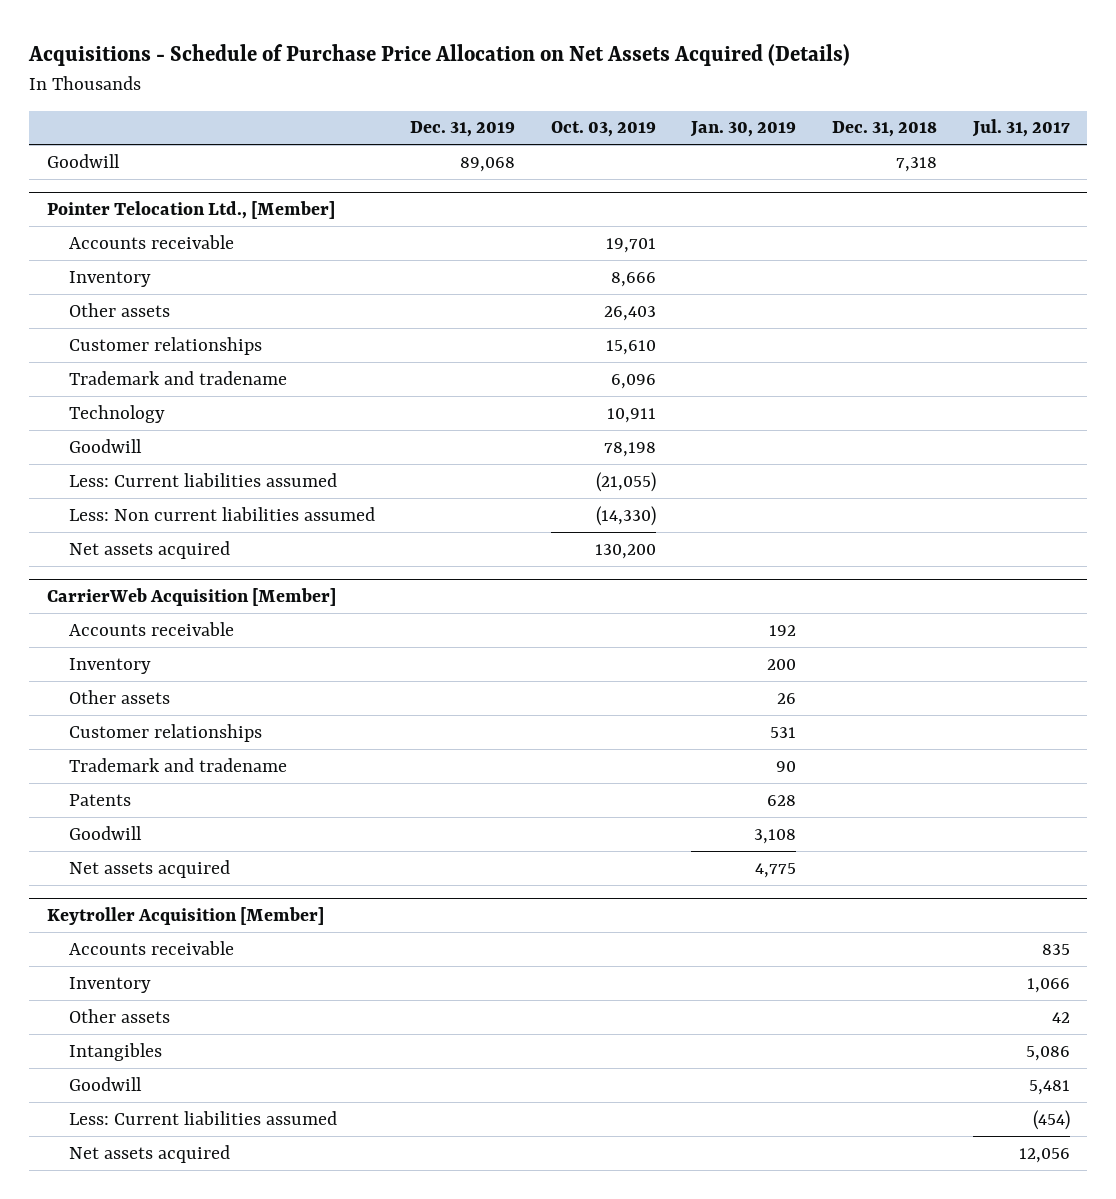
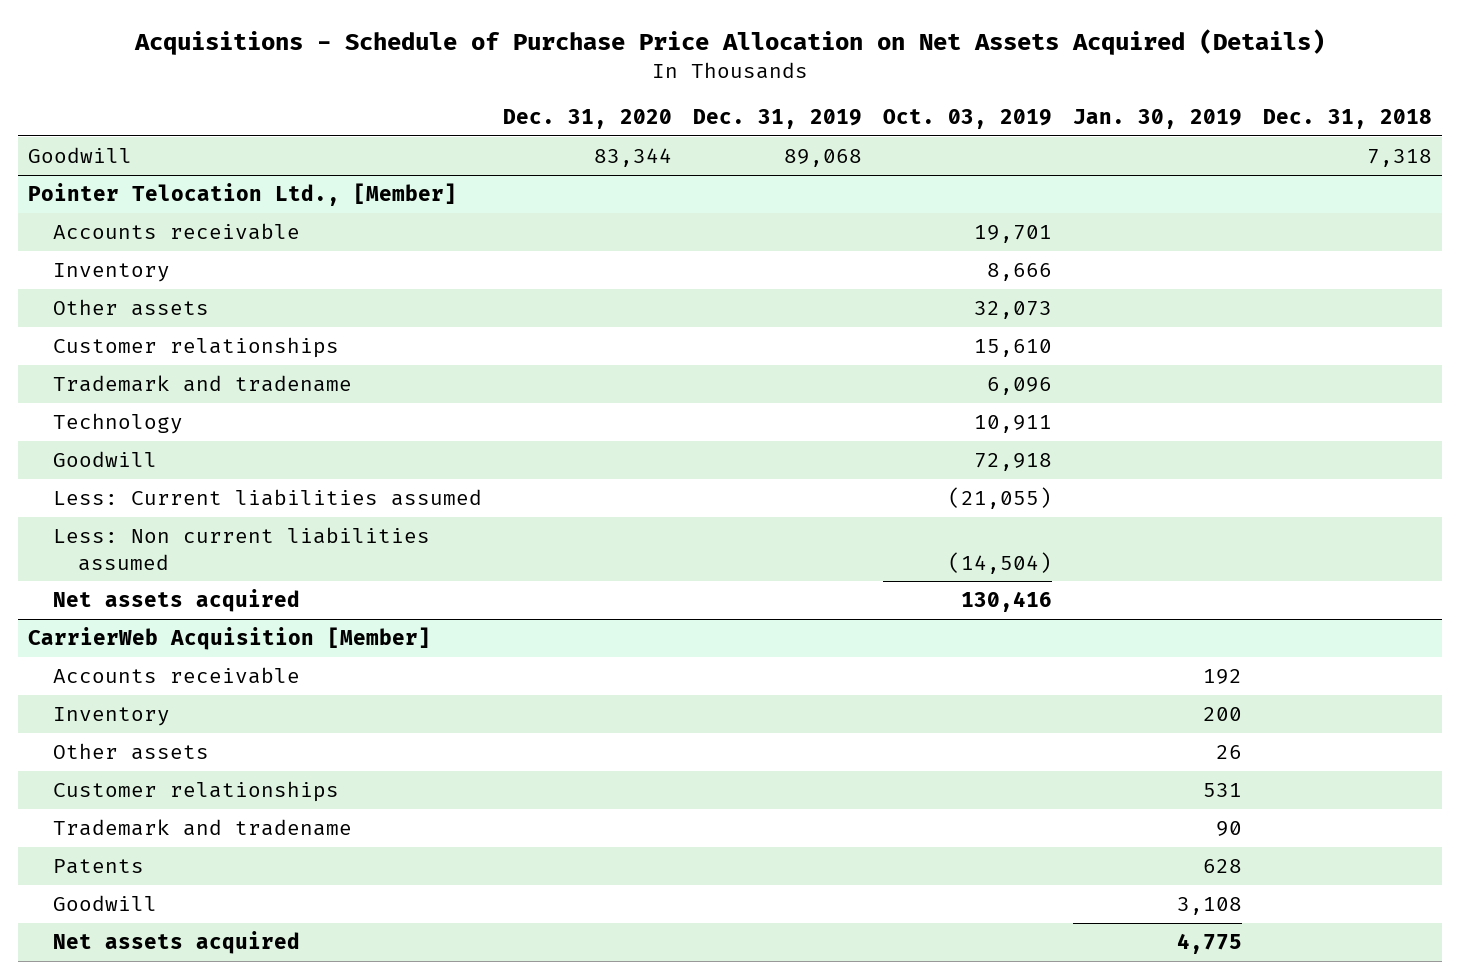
[971,119,1070,138] Jul. 31, 2017 -> none
none -> [503,109,673,130] Dec. 31, 2020
[603,305,656,321] 26,403 -> [973,300,1052,319] 32,073
[603,441,656,457] 78,198 -> [973,452,1052,471] 72,918
[595,505,656,526] (14,330) -> [947,551,1052,574] (14,504)
[594,543,656,559] 130,200 -> [960,590,1052,612] 130,416
[46,907,324,926] Keytroller Acquisition [Member] -> none
[68,940,234,955] Accounts receivable -> none
[68,976,151,993] Inventory -> none
[68,1008,170,1023] Other assets -> none
[68,1042,162,1061] Intangibles -> none
[68,1076,142,1091] Goodwill -> none
[68,1110,337,1125] Less: Current liabilities assumed -> none
[68,1144,230,1163] Net assets acquired -> none

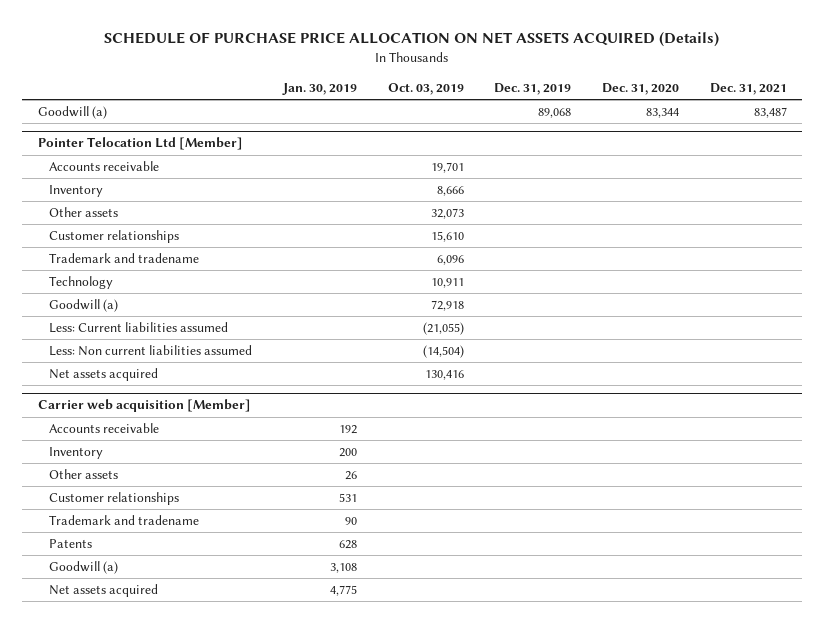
[134,28,1326,55] Acquisitions - Schedule of Purchase Price Allocation on Net Assets Acquired (Details) -> [104,32,720,48] SCHEDULE OF PURCHASE PRICE ALLOCATION ON NET ASSETS ACQUIRED (Details)
[1262,109,1432,130] Dec. 31, 2018 -> none
none -> [709,82,787,95] Dec. 31, 2021
[28,146,133,163] Goodwill -> [37,106,107,120] Goodwill (a)
[28,182,458,206] Pointer Telocation Ltd., [Member] -> [37,137,243,151] Pointer Telocation Ltd [Member]
[53,450,158,467] Goodwill -> [49,299,119,313] Goodwill (a)
[28,626,432,650] CarrierWeb Acquisition [Member] -> [37,399,251,413] Carrier web acquisition [Member]
[53,894,158,911] Goodwill -> [49,561,119,575] Goodwill (a)

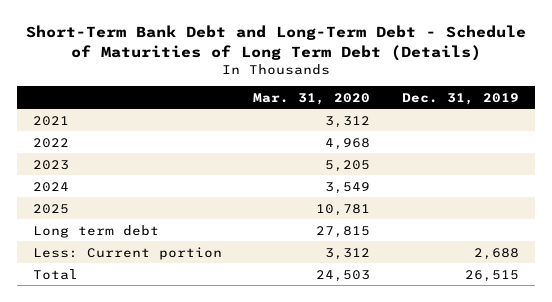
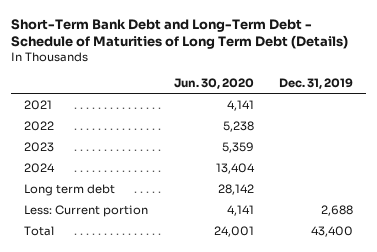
[253,92,371,105] Mar. 31, 2020 -> none
none -> [173,78,254,90] Jun. 30, 2020
[32,203,69,214] 2025 -> none
[464,269,519,282] 26,515 -> [311,225,354,237] 43,400

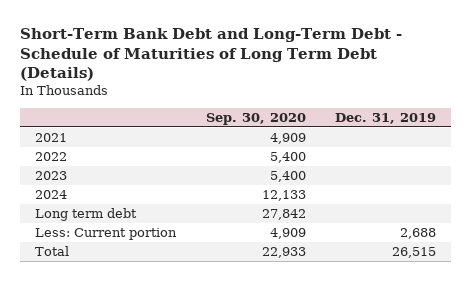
[173,78,254,90] Jun. 30, 2020 -> none
none -> [205,112,306,125] Sep. 30, 2020
[311,225,354,237] 43,400 -> [392,247,437,259] 26,515

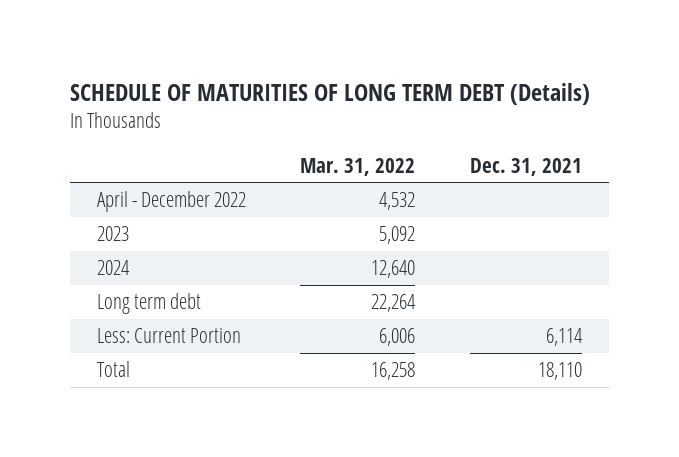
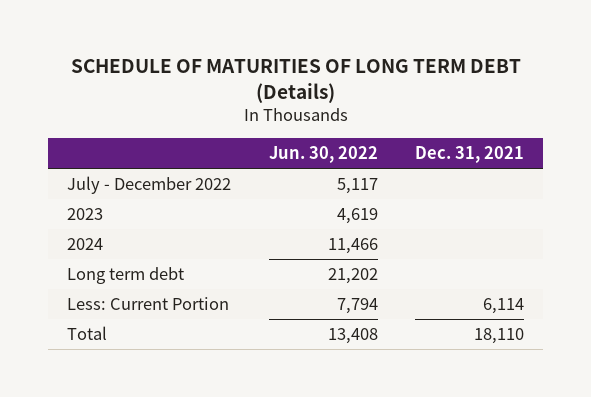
[300,157,416,176] Mar. 31, 2022 -> none
none -> [268,146,378,164] Jun. 30, 2022
[96,191,246,213] April - December 2022 -> [66,176,231,195] July - December 2022

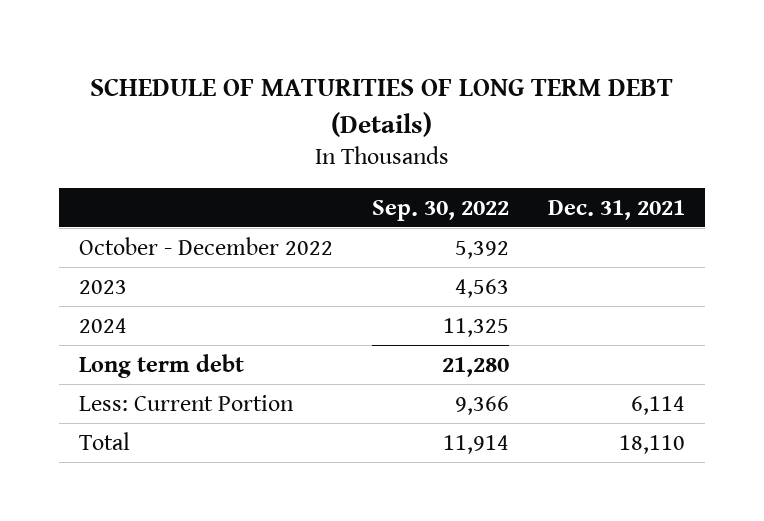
[268,146,378,164] Jun. 30, 2022 -> none
none -> [372,199,510,221] Sep. 30, 2022
[66,176,231,195] July - December 2022 -> [78,236,333,255] October - December 2022

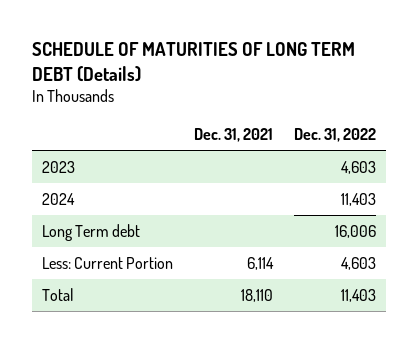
[372,199,510,221] Sep. 30, 2022 -> none
none -> [293,127,376,142] Dec. 31, 2022
[78,236,333,255] October - December 2022 -> none
[78,353,244,378] Long term debt -> [41,223,140,241] Long Term debt

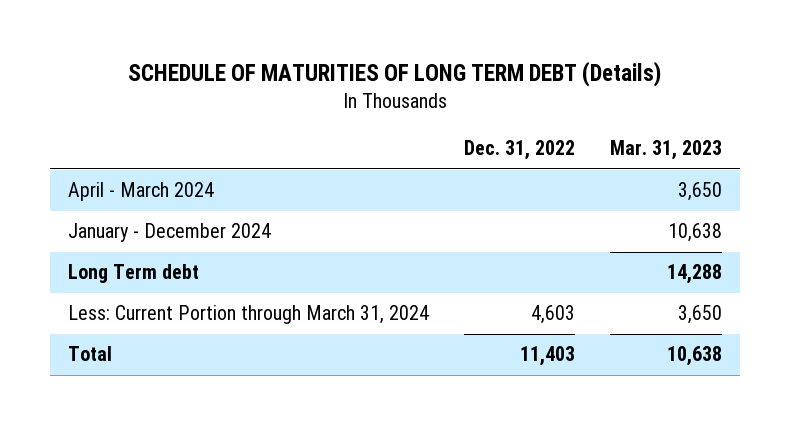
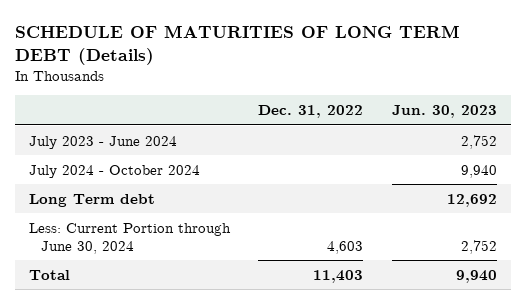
[610,140,723,161] Mar. 31, 2023 -> none
none -> [391,105,497,119] Jun. 30, 2023
[67,182,214,202] April - March 2024 -> [28,135,177,149] July 2023 - June 2024
[67,223,271,243] January - December 2024 -> [28,164,200,178] July 2024 - October 2024
[67,305,429,325] Less: Current Portion through March 31, 2024 -> [28,222,231,254] Less: Current Portion through June 30, 2024

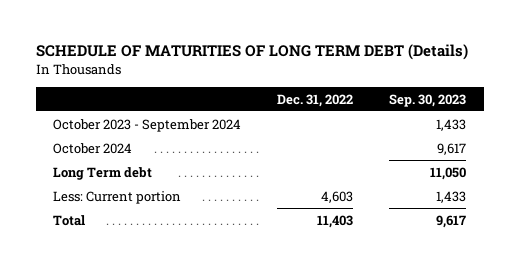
[391,105,497,119] Jun. 30, 2023 -> none
none -> [388,93,466,107] Sep. 30, 2023
[28,135,177,149] July 2023 - June 2024 -> [53,118,242,132] October 2023 - September 2024
[28,164,200,178] July 2024 - October 2024 -> [53,142,133,154] October 2024
[28,222,231,254] Less: Current Portion through June 30, 2024 -> [53,190,182,204] Less: Current portion

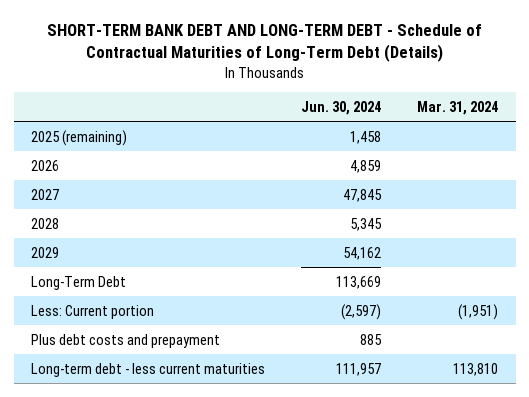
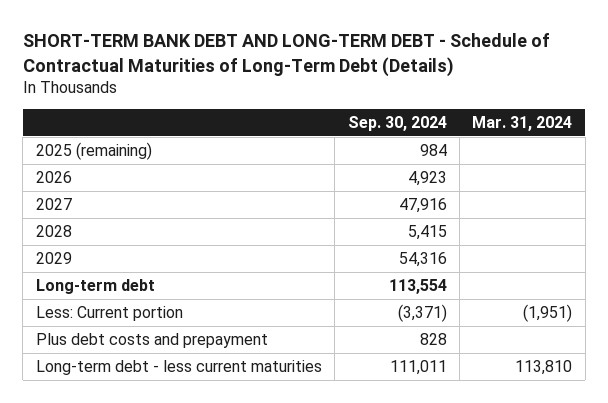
[301,100,382,115] Jun. 30, 2024 -> none
none -> [347,115,447,131] Sep. 30, 2024
[31,275,127,290] Long-Term Debt -> [35,278,155,294] Long-term debt

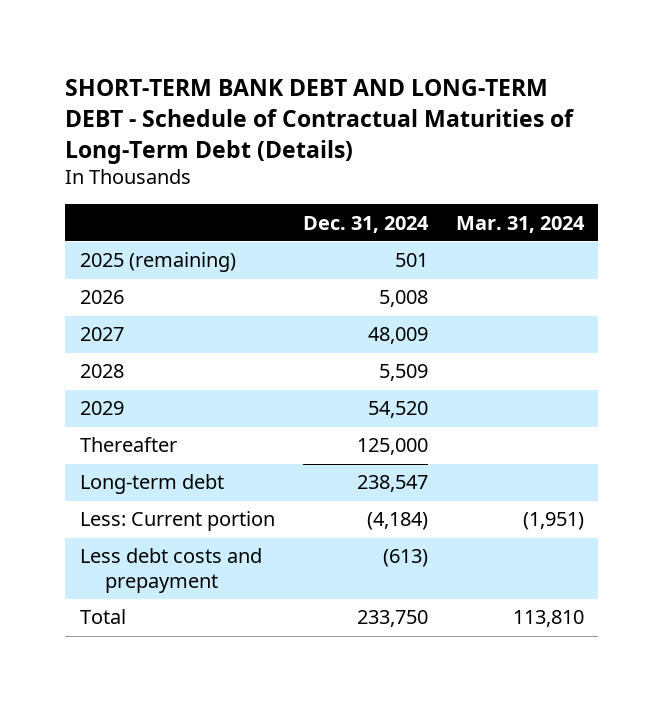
[347,115,447,131] Sep. 30, 2024 -> none
none -> [302,215,429,233] Dec. 31, 2024
none -> [79,437,177,453] Thereafter
[35,332,268,348] Plus debt costs and prepayment -> [79,548,262,594] Less debt costs and prepayment
[35,359,322,375] Long-term debt - less current maturities -> [79,609,126,625] Total

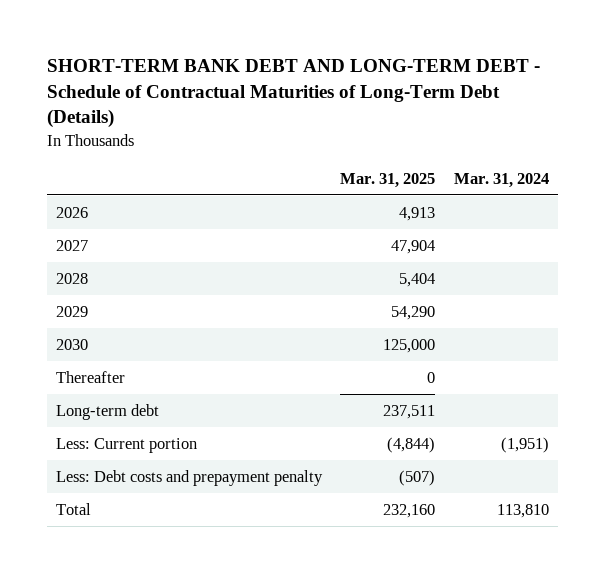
[302,215,429,233] Dec. 31, 2024 -> none
none -> [340,172,436,188] Mar. 31, 2025
[79,252,236,273] 2025 (remaining) -> none
none -> [55,338,88,350] 2030
[79,548,262,594] Less debt costs and prepayment -> [55,469,323,486] Less: Debt costs and prepayment penalty

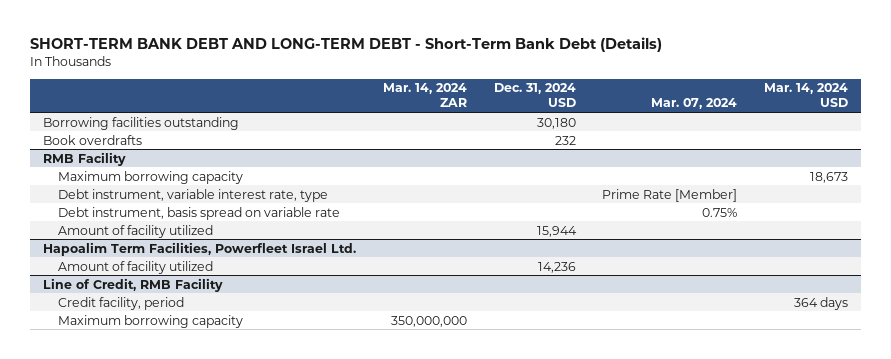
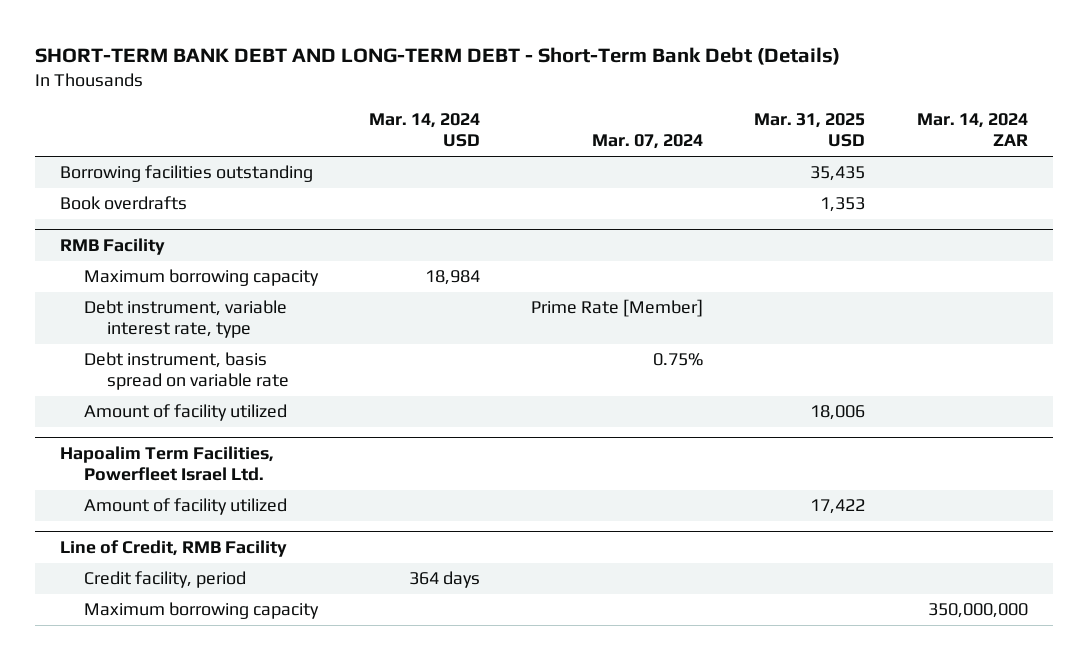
[493,83,576,108] Dec. 31, 2024 USD -> none
none -> [754,113,866,148] Mar. 31, 2025 USD
[809,171,848,183] 18,673 -> [425,270,481,286] 18,984

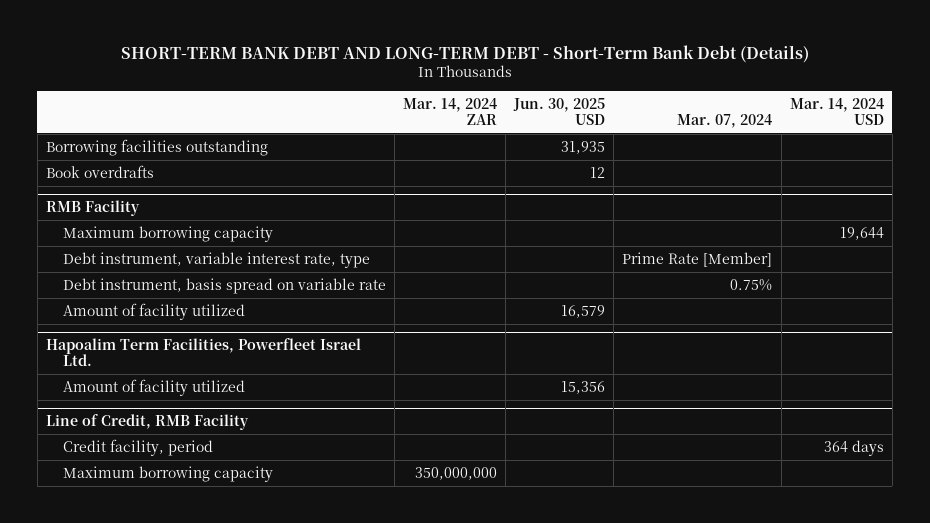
[754,113,866,148] Mar. 31, 2025 USD -> none
none -> [513,97,606,126] Jun. 30, 2025 USD
[425,270,481,286] 18,984 -> [839,226,884,240] 19,644

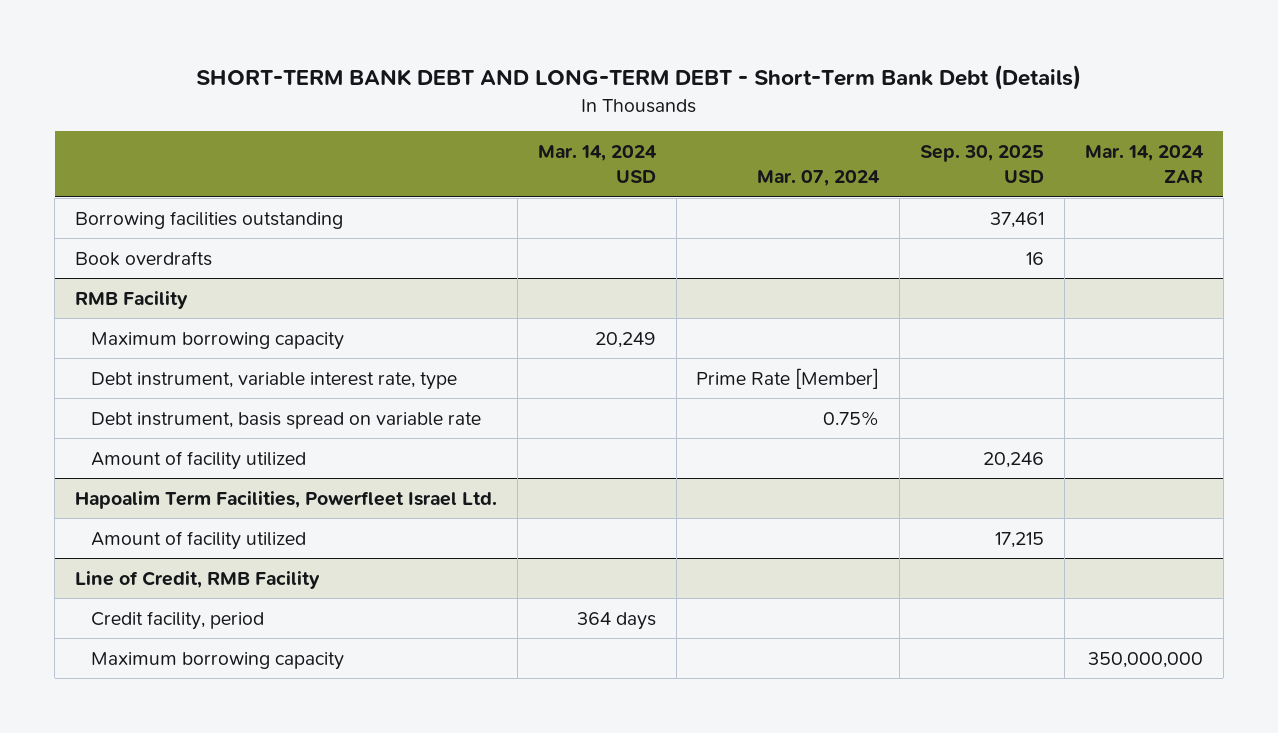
[513,97,606,126] Jun. 30, 2025 USD -> none
none -> [920,144,1045,184] Sep. 30, 2025 USD
[839,226,884,240] 19,644 -> [594,331,656,348] 20,249

